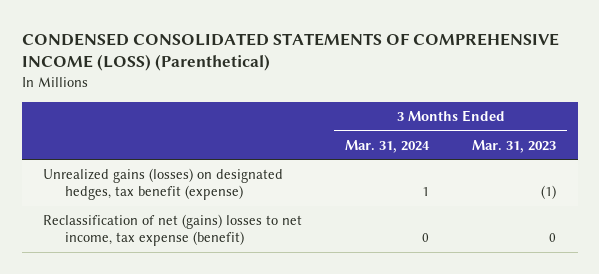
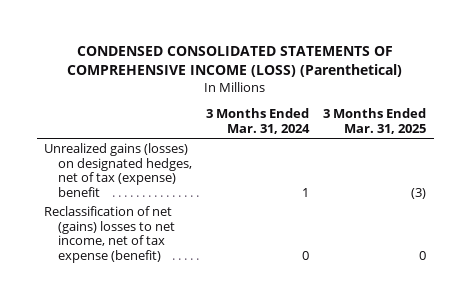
[472,139,557,153] Mar. 31, 2023 -> none
none -> [323,108,427,134] 3 Months Ended Mar. 31, 2025
[43,168,284,201] Unrealized gains (losses) on designated hedges, tax benefit (expense) -> [43,143,192,197] Unrealized gains (losses) on designated hedges, net of tax (expense) benefit
[43,214,303,247] Reclassification of net (gains) losses to net income, tax expense (benefit) -> [43,206,175,263] Reclassification of net (gains) losses to net income, net of tax expense (benefit)

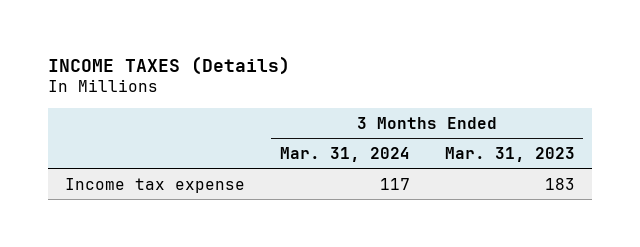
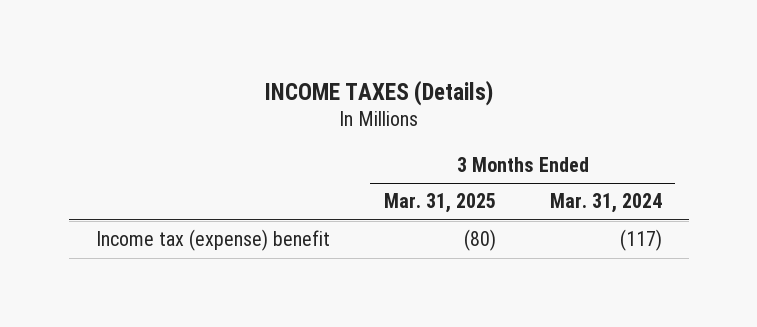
[444,146,575,162] Mar. 31, 2023 -> none
none -> [383,193,496,214] Mar. 31, 2025
[65,177,246,193] Income tax expense -> [95,229,330,252] Income tax (expense) benefit
[379,177,410,190] 117 -> [619,229,662,252] (117)

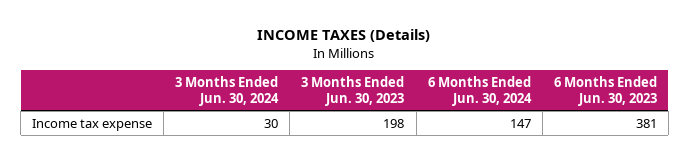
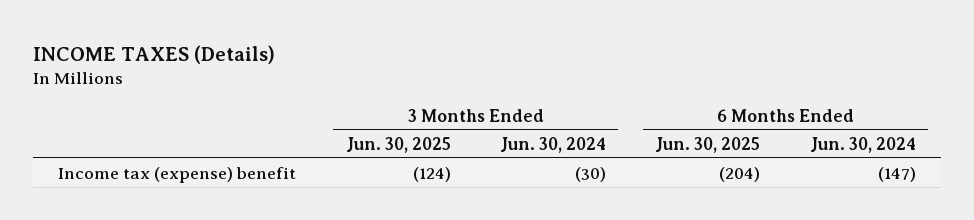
[301,75,405,106] 3 Months Ended Jun. 30, 2023 -> none
[553,75,657,106] 6 Months Ended Jun. 30, 2023 -> none
none -> [345,136,451,153] Jun. 30, 2025
none -> [655,136,761,153] Jun. 30, 2025
[32,118,153,131] Income tax expense -> [58,167,297,184] Income tax (expense) benefit
[264,118,279,128] 30 -> [575,167,607,183] (30)
[509,118,531,128] 147 -> [877,167,916,183] (147)

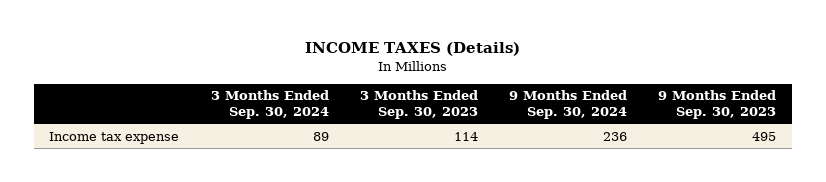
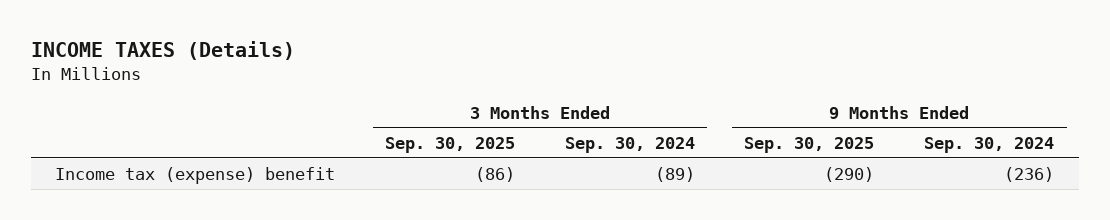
[359,90,478,119] 3 Months Ended Sep. 30, 2023 -> none
[658,90,777,119] 9 Months Ended Sep. 30, 2023 -> none
none -> [385,136,516,153] Sep. 30, 2025
none -> [744,136,875,153] Sep. 30, 2025
[49,131,180,144] Income tax expense -> [55,167,336,185] Income tax (expense) benefit
[312,131,329,141] 89 -> [654,167,695,183] (89)
[603,131,628,141] 236 -> [1004,167,1055,183] (236)

